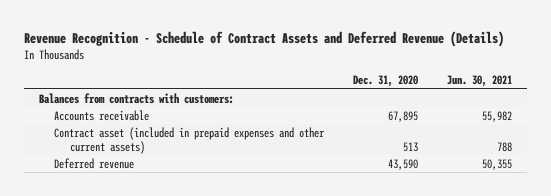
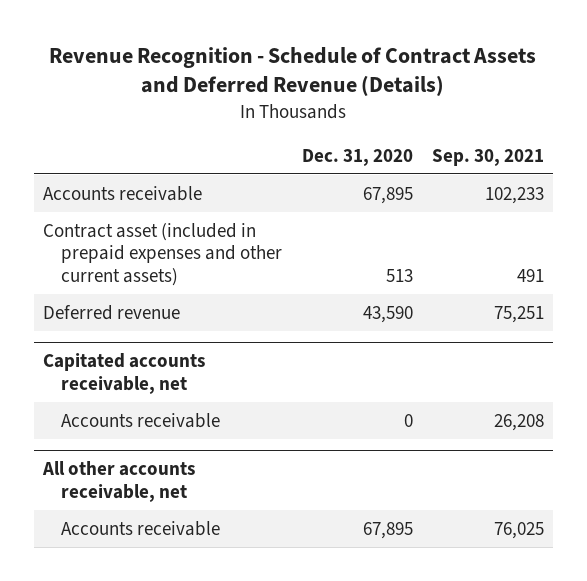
[447,75,513,88] Jun. 30, 2021 -> none
none -> [431,148,544,166] Sep. 30, 2021
[38,92,234,104] Balances from contracts with customers: -> none
none -> [43,353,206,394] Capitated accounts receivable, net
none -> [61,412,221,428] Accounts receivable
none -> [42,461,196,502] All other accounts receivable, net
none -> [61,520,221,536] Accounts receivable

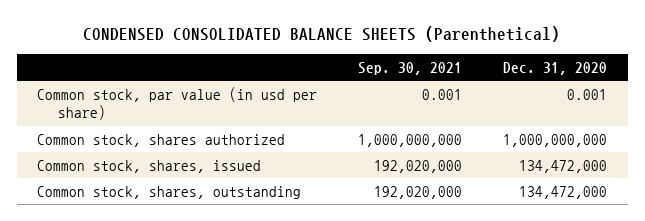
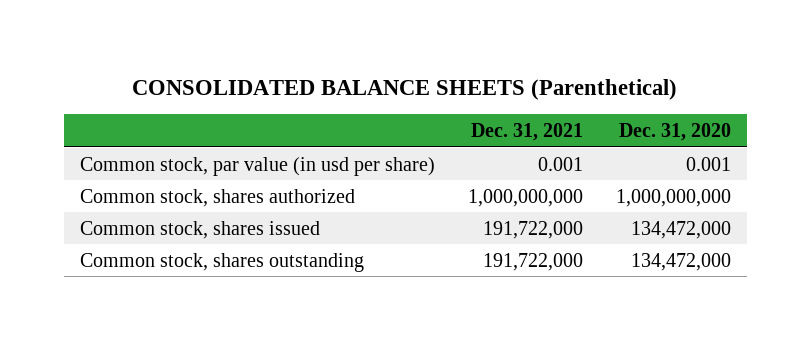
[83,26,561,43] CONDENSED CONSOLIDATED BALANCE SHEETS (Parenthetical) -> [132,78,678,100] CONSOLIDATED BALANCE SHEETS (Parenthetical)
[358,61,463,75] Sep. 30, 2021 -> none
none -> [470,123,583,142] Dec. 31, 2021
[37,159,262,173] Common stock, shares, issued -> [80,220,321,239] Common stock, shares issued
[37,185,302,199] Common stock, shares, outstanding -> [80,252,365,272] Common stock, shares outstanding

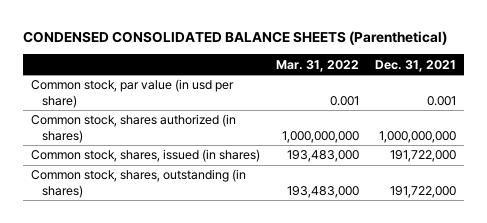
[132,78,678,100] CONSOLIDATED BALANCE SHEETS (Parenthetical) -> [23,31,448,46] CONDENSED CONSOLIDATED BALANCE SHEETS (Parenthetical)
[618,123,731,142] Dec. 31, 2020 -> none
none -> [275,59,359,72] Mar. 31, 2022
[80,188,356,207] Common stock, shares authorized -> [31,114,237,143] Common stock, shares authorized (in shares)
[80,220,321,239] Common stock, shares issued -> [31,149,261,163] Common stock, shares, issued (in shares)
[80,252,365,272] Common stock, shares outstanding -> [31,169,247,198] Common stock, shares, outstanding (in shares)

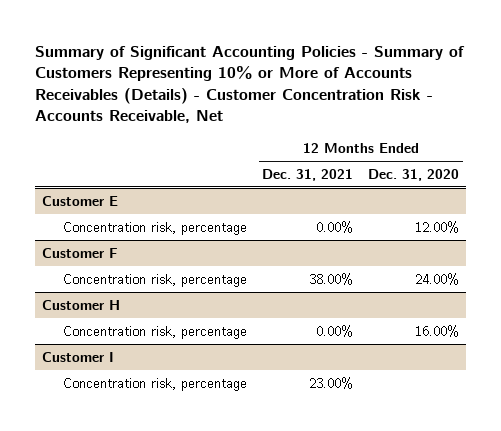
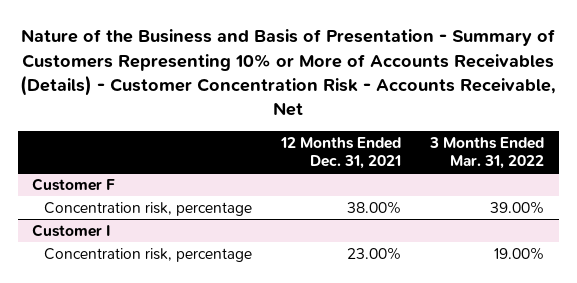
[35,45,466,124] Summary of Significant Accounting Policies - Summary of Customers Representing 10% or More of Accounts Receivables (Details) - Customer Concentration Risk - Accounts Receivable, Net -> [20,29,557,117] Nature of the Business and Basis of Presentation - Summary of Customers Representing 10% or More of Accounts Receivables (Details) - Customer Concentration Risk - Accounts Receivable, Net
[367,168,459,181] Dec. 31, 2020 -> none
none -> [429,136,545,169] 3 Months Ended Mar. 31, 2022
[42,195,119,206] Customer E -> none
[63,221,248,235] Concentration risk, percentage -> none
[42,299,121,310] Customer H -> none
[63,325,248,339] Concentration risk, percentage -> none

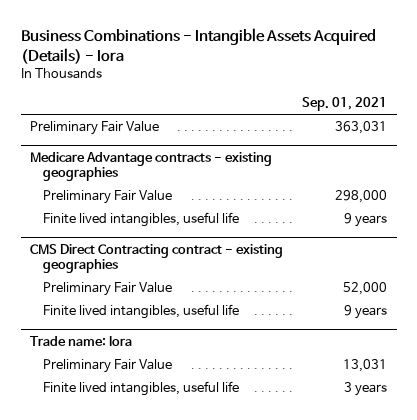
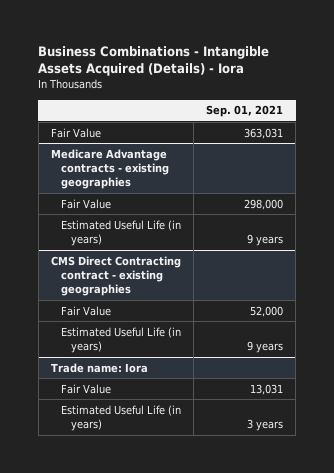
[30,121,160,136] Preliminary Fair Value -> [51,127,102,138] Fair Value
[43,190,173,205] Preliminary Fair Value -> [60,198,111,209] Fair Value
[43,212,240,228] Finite lived intangibles, useful life -> [60,219,181,247] Estimated Useful Life (in years)
[43,282,173,297] Preliminary Fair Value -> [60,305,111,316] Fair Value
[43,304,240,320] Finite lived intangibles, useful life -> [60,326,181,354] Estimated Useful Life (in years)
[43,359,173,374] Preliminary Fair Value -> [60,383,111,394] Fair Value
[43,381,240,397] Finite lived intangibles, useful life -> [60,404,181,432] Estimated Useful Life (in years)

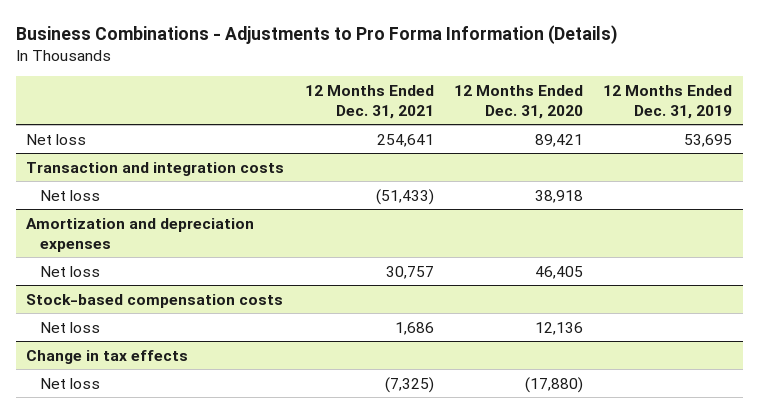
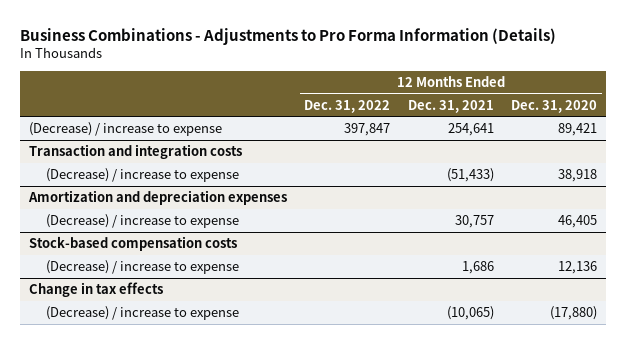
[603,84,733,119] 12 Months Ended Dec. 31, 2019 -> none
none -> [304,99,391,113] Dec. 31, 2022
[26,133,87,145] Net loss -> [29,122,223,137] (Decrease) / increase to expense
[40,189,101,201] Net loss -> [45,168,239,183] (Decrease) / increase to expense
[40,265,101,277] Net loss -> [45,214,239,229] (Decrease) / increase to expense
[40,321,101,333] Net loss -> [45,260,239,275] (Decrease) / increase to expense
[40,377,101,389] Net loss -> none
none -> [45,306,239,321] (Decrease) / increase to expense

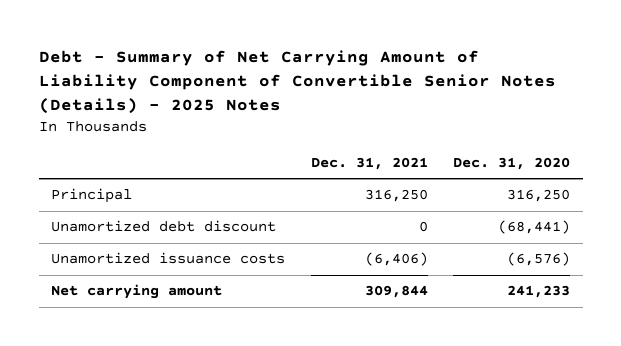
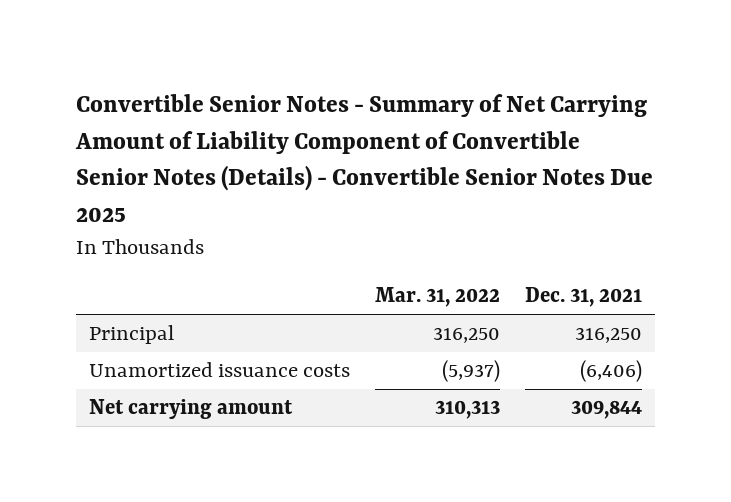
[38,50,556,115] Debt - Summary of Net Carrying Amount of Liability Component of Convertible Senior Notes (Details) - 2025 Notes -> [74,94,653,222] Convertible Senior Notes - Summary of Net Carrying Amount of Liability Component of Convertible Senior Notes (Details) - Convertible Senior Notes Due 2025
[452,156,570,170] Dec. 31, 2020 -> none
none -> [374,287,500,308] Mar. 31, 2022
[51,220,277,233] Unamortized debt discount -> none

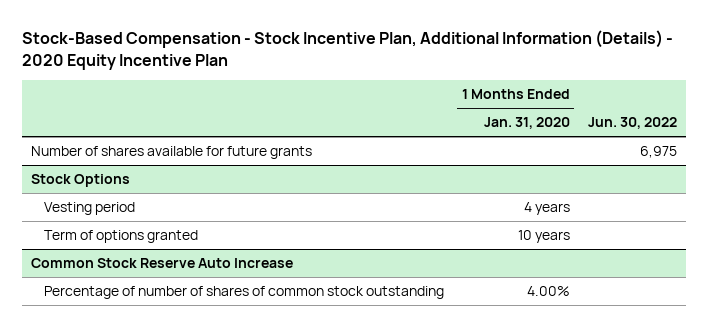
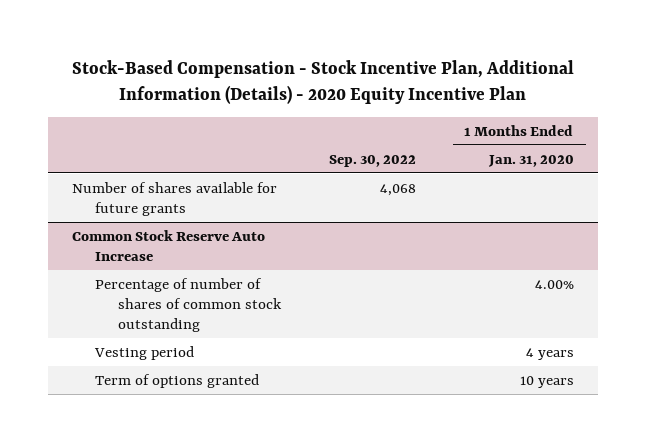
[587,117,677,130] Jun. 30, 2022 -> none
none -> [329,154,417,167] Sep. 30, 2022
[30,174,130,188] Stock Options -> none
[44,202,136,216] Vesting period -> none
[44,230,199,244] Term of options granted -> none
none -> [93,345,194,360] Vesting period
none -> [94,373,259,388] Term of options granted

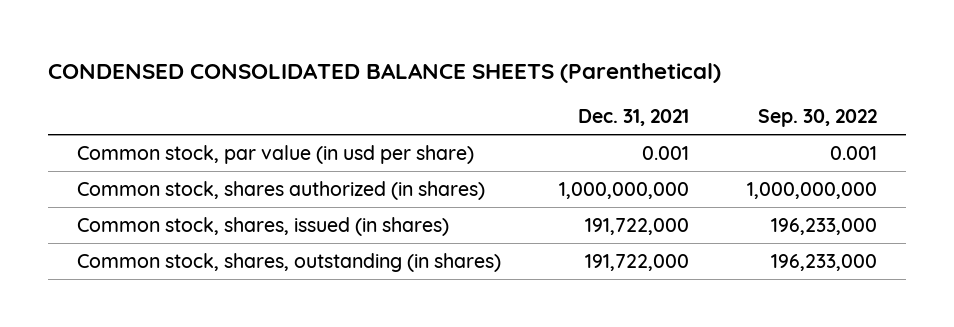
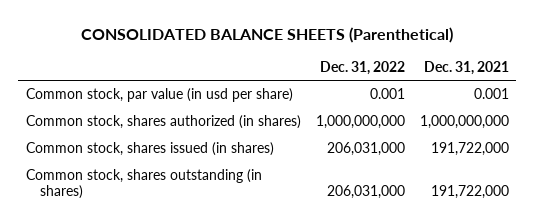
[48,62,722,83] CONDENSED CONSOLIDATED BALANCE SHEETS (Parenthetical) -> [81,26,454,43] CONSOLIDATED BALANCE SHEETS (Parenthetical)
[757,109,877,128] Sep. 30, 2022 -> none
none -> [319,60,405,75] Dec. 31, 2022
[76,217,449,237] Common stock, shares, issued (in shares) -> [25,142,274,157] Common stock, shares issued (in shares)
[76,253,501,273] Common stock, shares, outstanding (in shares) -> [25,169,262,200] Common stock, shares outstanding (in shares)

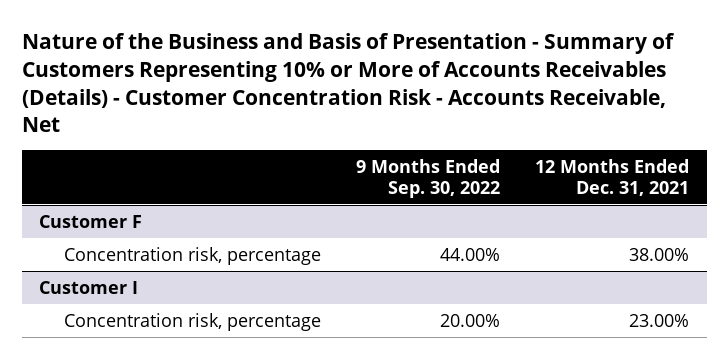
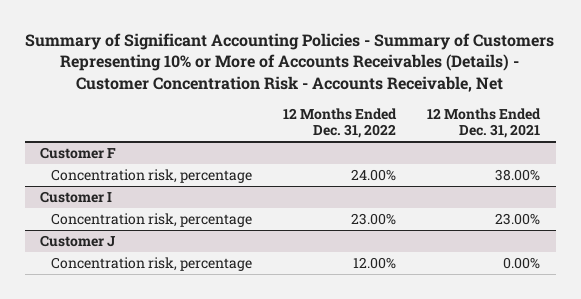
[21,33,675,133] Nature of the Business and Basis of Presentation - Summary of Customers Representing 10% or More of Accounts Receivables (Details) - Customer Concentration Risk - Accounts Receivable, Net -> [25,32,555,92] Summary of Significant Accounting Policies - Summary of Customers Representing 10% or More of Accounts Receivables (Details) - Customer Concentration Risk - Accounts Receivable, Net
[356,159,501,198] 9 Months Ended Sep. 30, 2022 -> none
none -> [283,107,398,139] 12 Months Ended Dec. 31, 2022
none -> [40,235,117,248] Customer J
none -> [50,257,252,272] Concentration risk, percentage

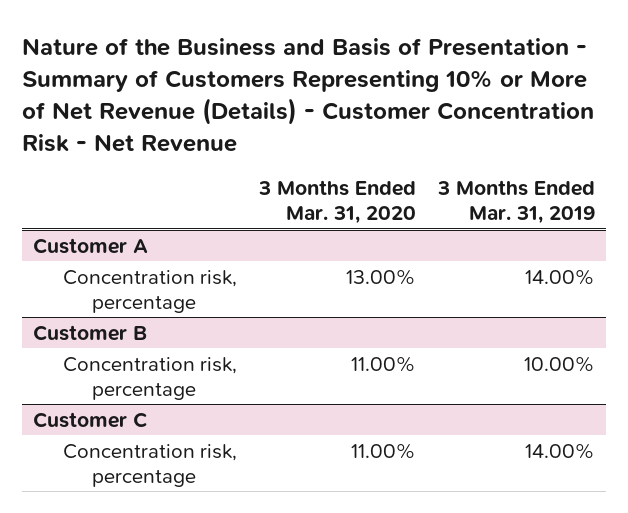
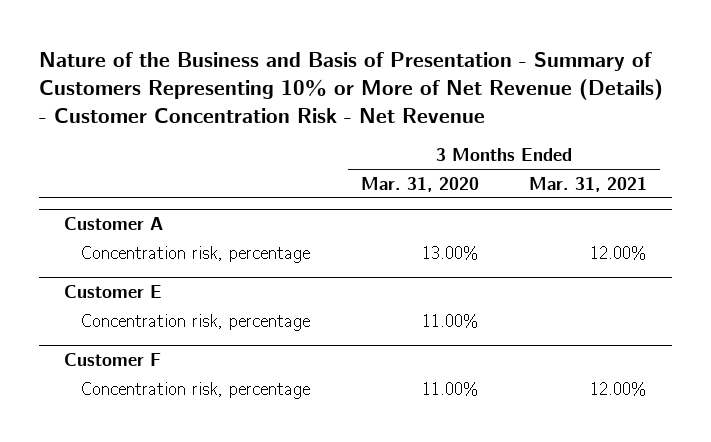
[437,179,596,225] 3 Months Ended Mar. 31, 2019 -> none
none -> [528,176,647,192] Mar. 31, 2021
[33,324,148,341] Customer B -> [64,285,163,299] Customer E
[33,411,149,428] Customer C -> [64,353,162,367] Customer F

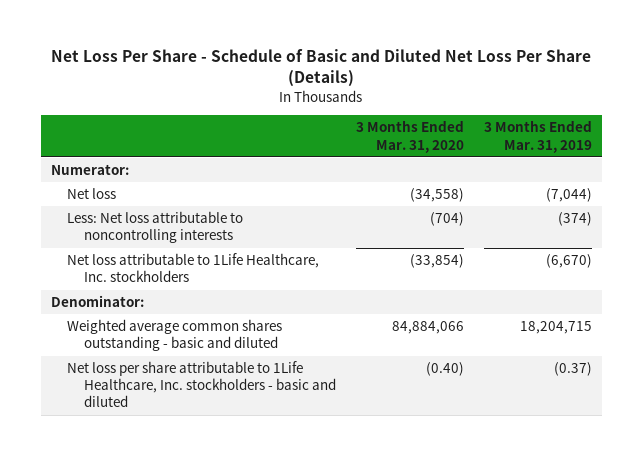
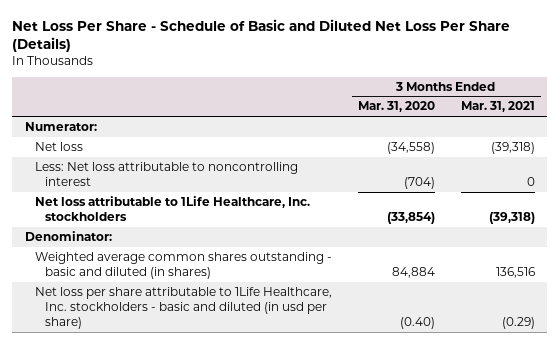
[483,120,592,153] 3 Months Ended Mar. 31, 2019 -> none
none -> [460,101,535,113] Mar. 31, 2021
[67,211,244,244] Less: Net loss attributable to noncontrolling interests -> [35,161,299,186] Less: Net loss attributable to noncontrolling interest
[67,319,283,352] Weighted average common shares outstanding - basic and diluted -> [35,251,333,279] Weighted average common shares outstanding - basic and diluted (in shares)
[391,321,464,335] 84,884,066 -> [391,266,435,278] 84,884
[67,361,336,408] Net loss per share attributable to 1Life Healthcare, Inc. stockholders - basic and diluted -> [35,286,333,329] Net loss per share attributable to 1Life Healthcare, Inc. stockholders - basic and diluted (in usd per share)

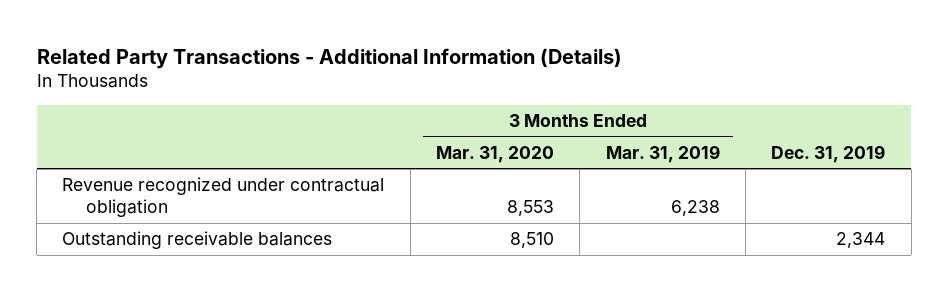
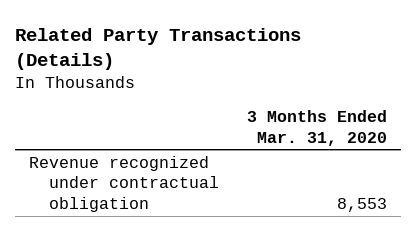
[36,47,622,69] Related Party Transactions - Additional Information (Details) -> [15,27,302,70] Related Party Transactions (Details)
[605,144,720,163] Mar. 31, 2019 -> none
[771,144,886,163] Dec. 31, 2019 -> none
[62,231,333,250] Outstanding receivable balances -> none

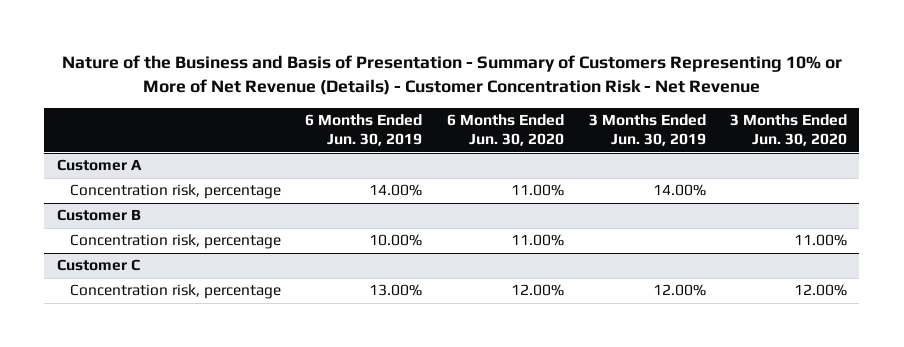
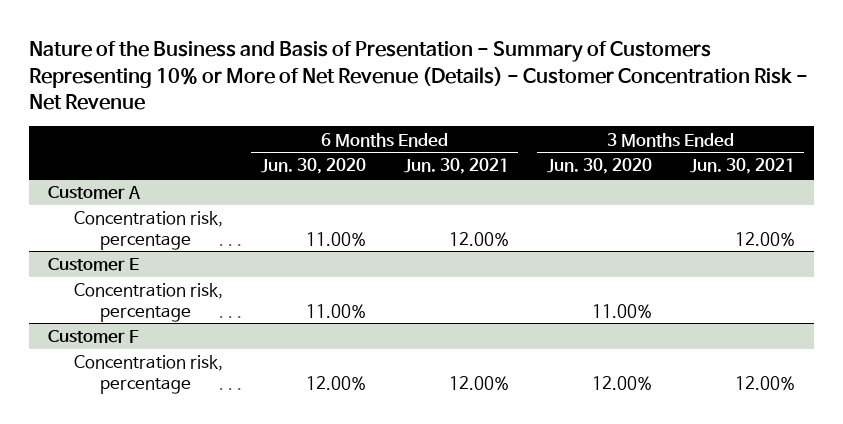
[305,114,423,147] 6 Months Ended Jun. 30, 2019 -> none
[588,114,706,147] 3 Months Ended Jun. 30, 2019 -> none
none -> [403,158,509,175] Jun. 30, 2021
none -> [689,158,795,175] Jun. 30, 2021
[56,209,141,222] Customer B -> [48,258,140,272] Customer E
[56,259,140,272] Customer C -> [48,330,140,344] Customer F

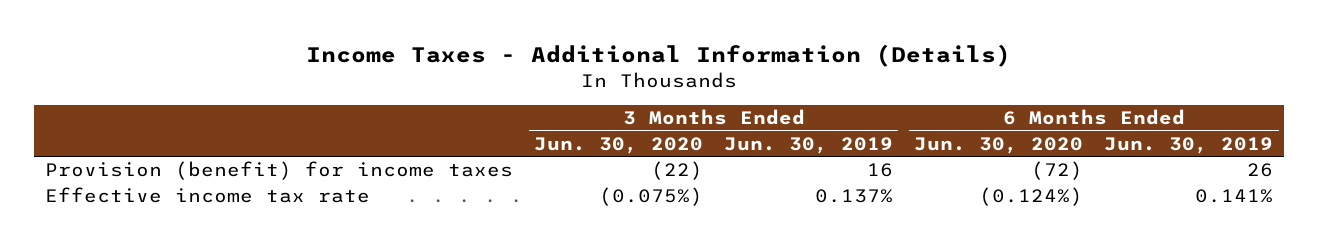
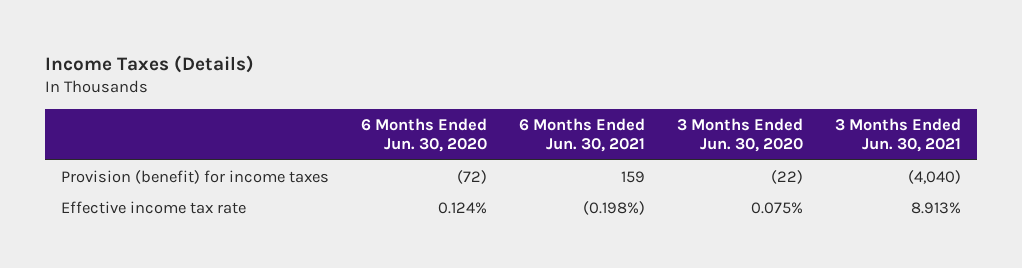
[306,44,1012,68] Income Taxes - Additional Information (Details) -> [44,55,254,74] Income Taxes (Details)
[724,136,894,154] Jun. 30, 2019 -> none
[1104,136,1274,154] Jun. 30, 2019 -> none
none -> [518,117,645,153] 6 Months Ended Jun. 30, 2021
none -> [835,117,962,153] 3 Months Ended Jun. 30, 2021
[598,187,703,207] (0.075%) -> [751,201,804,214] 0.075%
[979,187,1084,207] (0.124%) -> [437,201,487,214] 0.124%

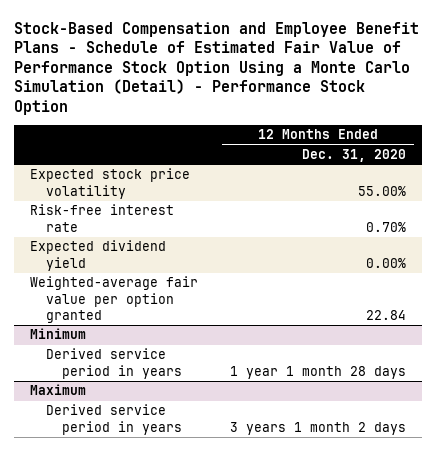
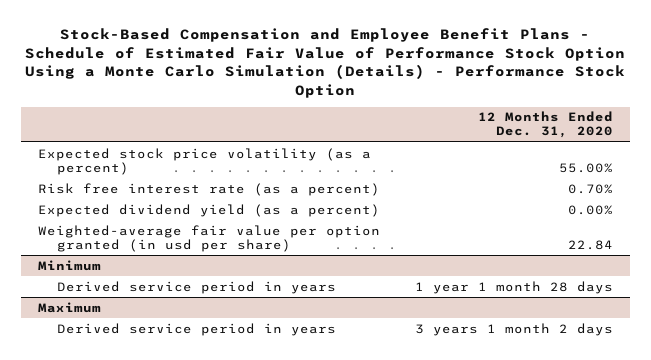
[14,21,420,116] Stock-Based Compensation and Employee Benefit Plans - Schedule of Estimated Fair Value of Performance Stock Option Using a Monte Carlo Simulation (Detail) - Performance Stock Option -> [25,28,626,98] Stock-Based Compensation and Employee Benefit Plans - Schedule of Estimated Fair Value of Performance Stock Option Using a Monte Carlo Simulation (Details) - Performance Stock Option
[30,168,191,199] Expected stock price volatility -> [37,147,371,175] Expected stock price volatility (as a percent)
[30,204,175,232] Risk-free interest rate -> [37,182,380,196] Risk free interest rate (as a percent)
[30,240,167,271] Expected dividend yield -> [37,203,380,217] Expected dividend yield (as a percent)
[30,276,199,323] Weighted-average fair value per option granted -> [37,224,380,252] Weighted-average fair value per option granted (in usd per share)

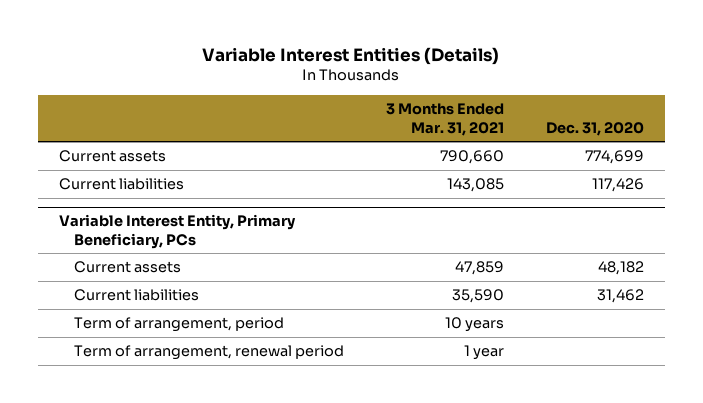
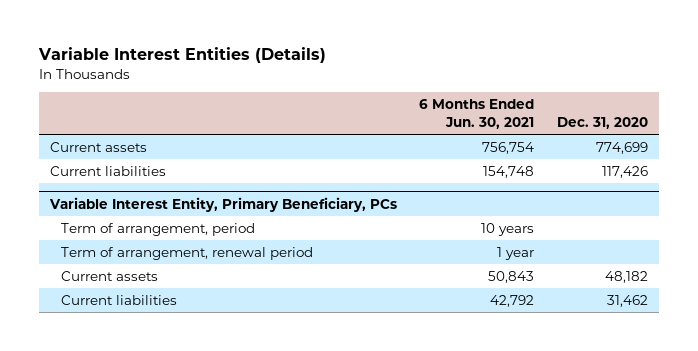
[386,103,505,136] 3 Months Ended Mar. 31, 2021 -> none
none -> [419,99,535,129] 6 Months Ended Jun. 30, 2021
[74,261,182,274] Current assets -> [60,270,158,281] Current assets
[74,289,200,302] Current liabilities -> [60,294,177,305] Current liabilities

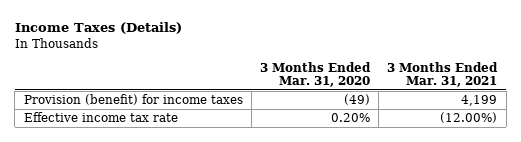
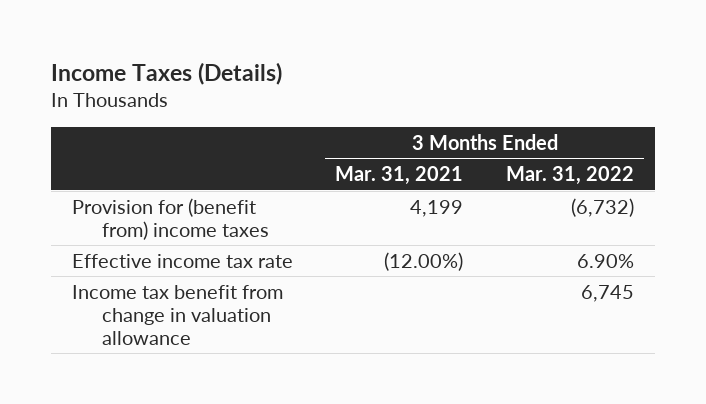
[260,61,372,88] 3 Months Ended Mar. 31, 2020 -> none
none -> [505,166,634,186] Mar. 31, 2022
[23,94,243,106] Provision (benefit) for income taxes -> [71,197,270,240] Provision for (benefit from) income taxes
none -> [71,284,283,345] Income tax benefit from change in valuation allowance

